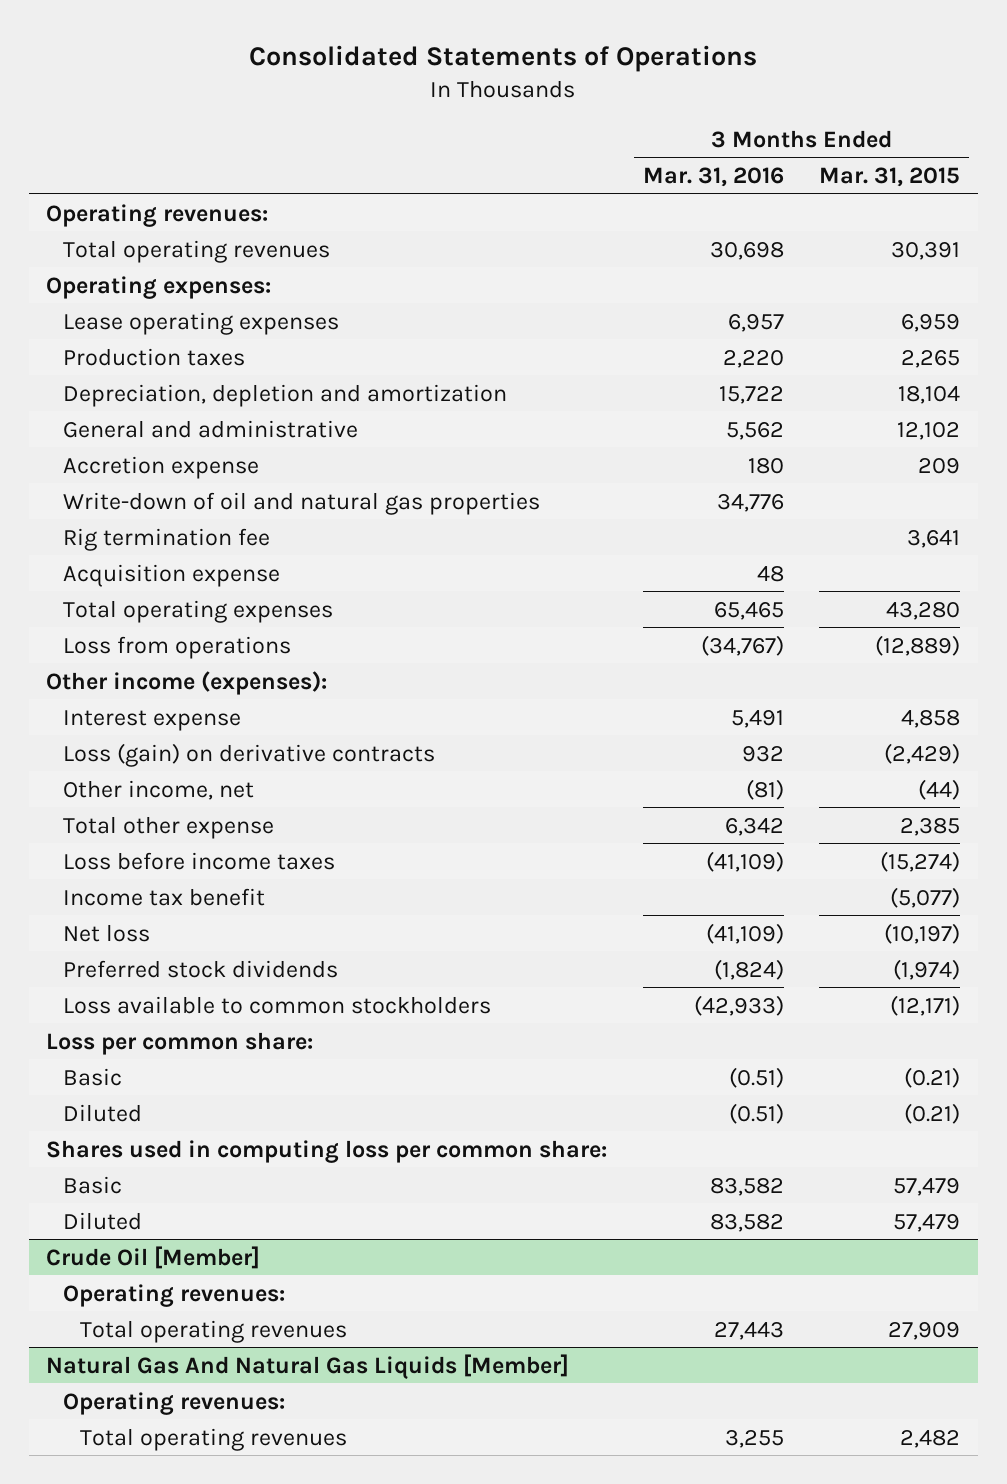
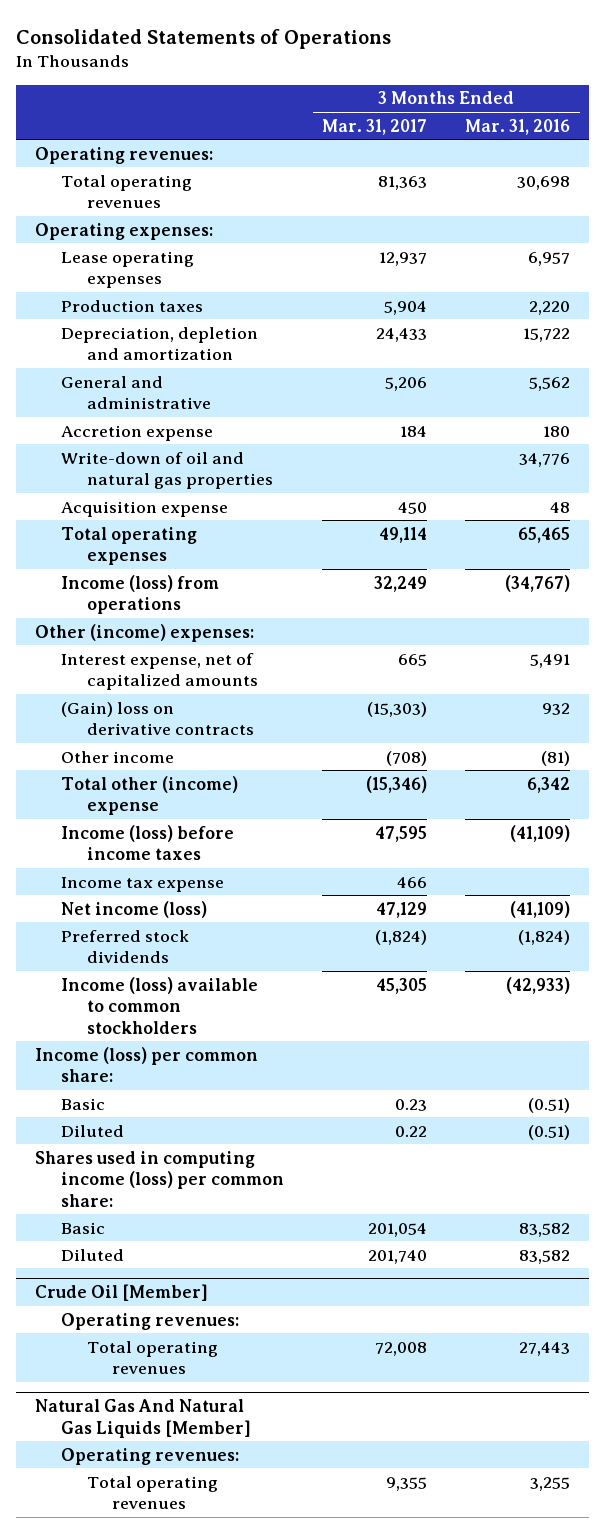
[819,166,961,187] Mar. 31, 2015 -> none
none -> [322,118,428,135] Mar. 31, 2017
[63,527,271,551] Rig termination fee -> none
[63,635,292,659] Loss from operations -> [61,574,220,615] Income (loss) from operations
[46,670,328,695] Other income (expenses): -> [35,623,255,642] Other (income) expenses:
[63,709,242,731] Interest expense -> [61,652,258,691] Interest expense, net of capitalized amounts
[63,742,436,767] Loss (gain) on derivative contracts -> [61,701,254,736] (Gain) loss on derivative contracts
[63,779,255,800] Other income, net -> [61,750,175,763] Other income
[63,815,275,839] Total other expense -> [61,775,239,816] Total other (income) expense
[63,851,336,870] Loss before income taxes -> [61,824,235,861] Income (loss) before income taxes
[63,887,266,906] Income tax benefit -> [61,876,225,892] Income tax expense
[63,923,151,942] Net loss -> [61,900,208,918] Net income (loss)
[63,995,492,1014] Loss available to common stockholders -> [61,976,259,1034] Income (loss) available to common stockholders
[46,1031,314,1055] Loss per common share: -> [35,1046,259,1083] Income (loss) per common share:
[46,1139,608,1163] Shares used in computing loss per common share: -> [35,1150,285,1207] Shares used in computing income (loss) per common share:

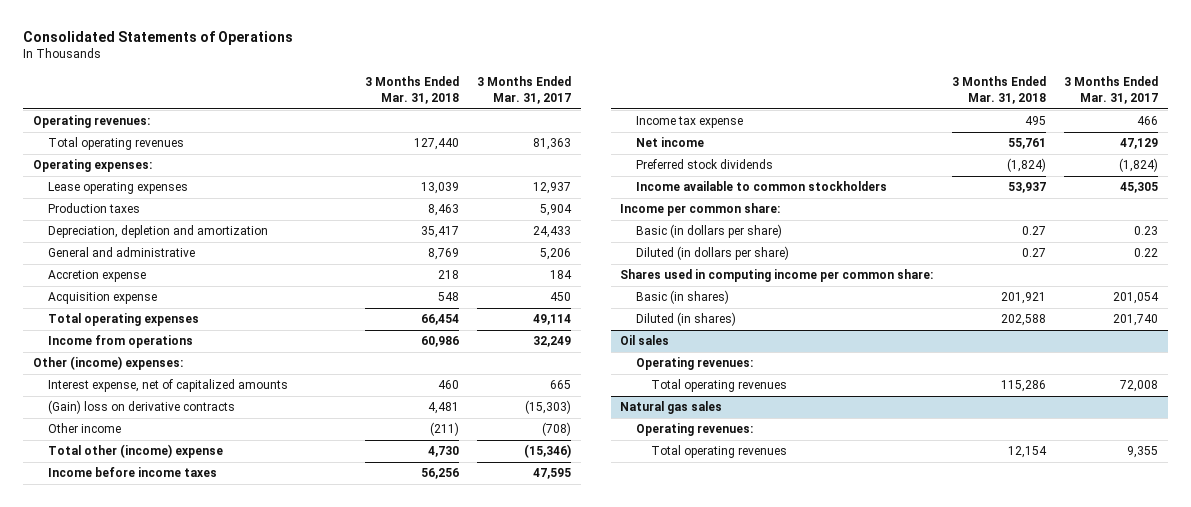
[465,118,571,135] Mar. 31, 2016 -> none
none -> [364,75,459,104] 3 Months Ended Mar. 31, 2018
[61,451,273,490] Write-down of oil and natural gas properties -> none
[61,574,220,615] Income (loss) from operations -> [48,335,194,349] Income from operations
[61,824,235,861] Income (loss) before income taxes -> [48,467,218,478] Income before income taxes
[61,900,208,918] Net income (loss) -> [635,137,704,148] Net income
[61,976,259,1034] Income (loss) available to common stockholders -> [635,181,887,192] Income available to common stockholders
[35,1046,259,1083] Income (loss) per common share: -> [619,203,780,217] Income per common share:
[61,1097,106,1110] Basic -> [635,224,782,239] Basic (in dollars per share)
[61,1124,125,1137] Diluted -> [635,246,789,261] Diluted (in dollars per share)
[35,1150,285,1207] Shares used in computing income (loss) per common share: -> [619,269,933,283] Shares used in computing income per common share:
[61,1221,106,1234] Basic -> [635,290,729,305] Basic (in shares)
[61,1248,125,1261] Diluted -> [635,312,736,327] Diluted (in shares)
[35,1284,209,1302] Crude Oil [Member] -> [619,335,669,346] Oil sales
[35,1399,252,1438] Natural Gas And Natural Gas Liquids [Member] -> [619,401,722,415] Natural gas sales

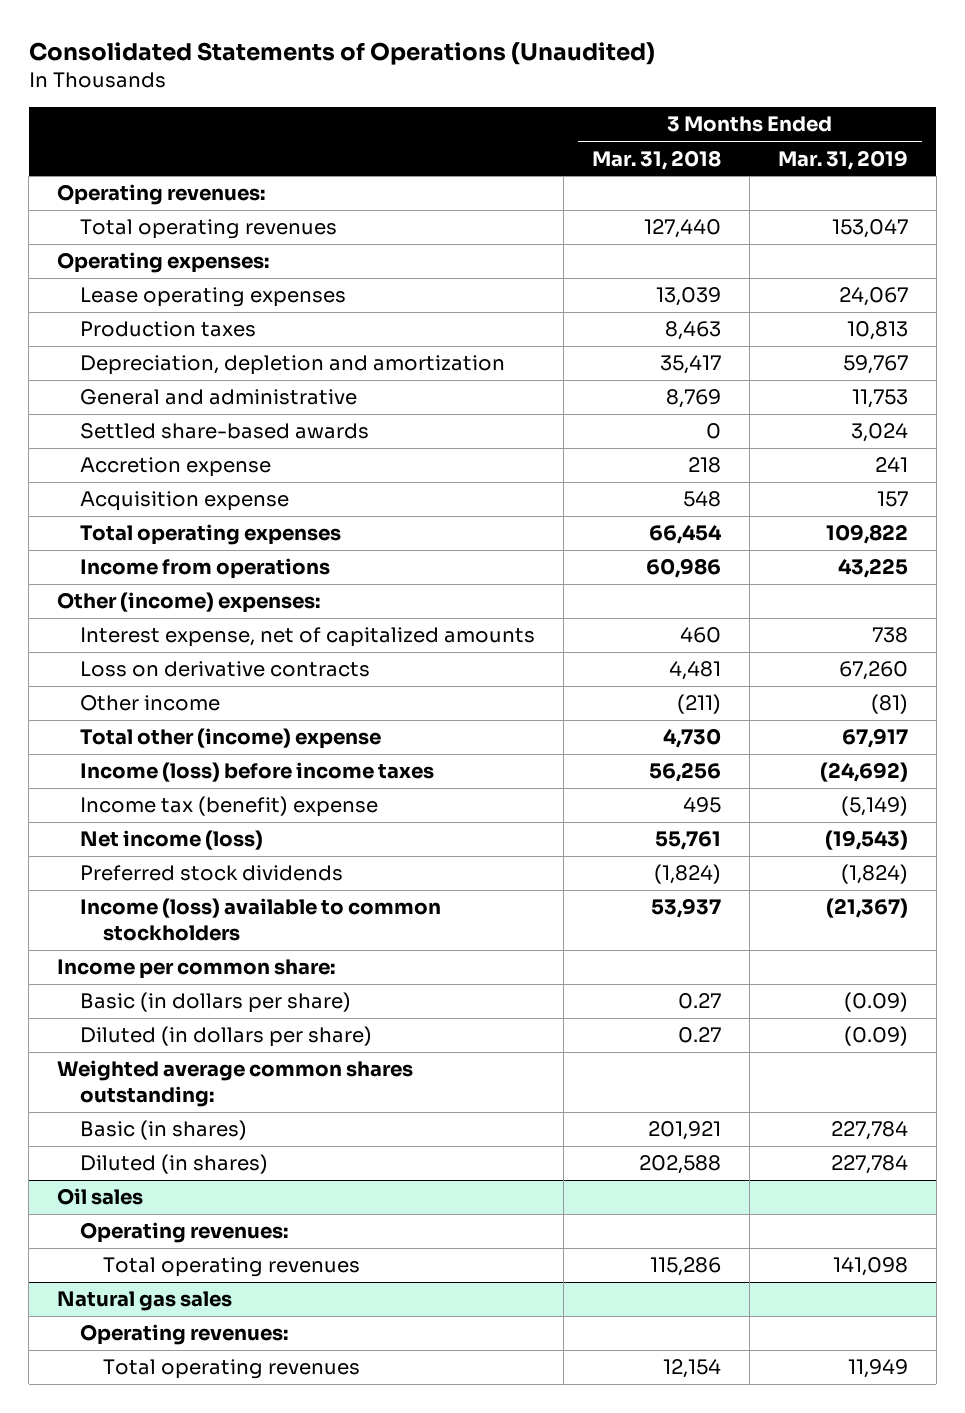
[23,31,294,46] Consolidated Statements of Operations -> [28,41,655,65] Consolidated Statements of Operations (Unaudited)
[477,75,572,104] 3 Months Ended Mar. 31, 2017 -> none
none -> [777,149,908,170] Mar. 31, 2019
none -> [79,423,369,440] Settled share-based awards
[48,400,236,415] (Gain) loss on derivative contracts -> [79,661,370,678] Loss on derivative contracts
[48,467,218,478] Income before income taxes -> [79,762,434,783] Income (loss) before income taxes
[635,116,743,129] Income tax expense -> [79,796,378,818] Income tax (benefit) expense
[635,137,704,148] Net income -> [79,830,263,851] Net income (loss)
[635,181,887,192] Income available to common stockholders -> [79,898,441,942] Income (loss) available to common stockholders
[619,269,933,283] Shares used in computing income per common share: -> [57,1060,414,1108] Weighted average common shares outstanding:

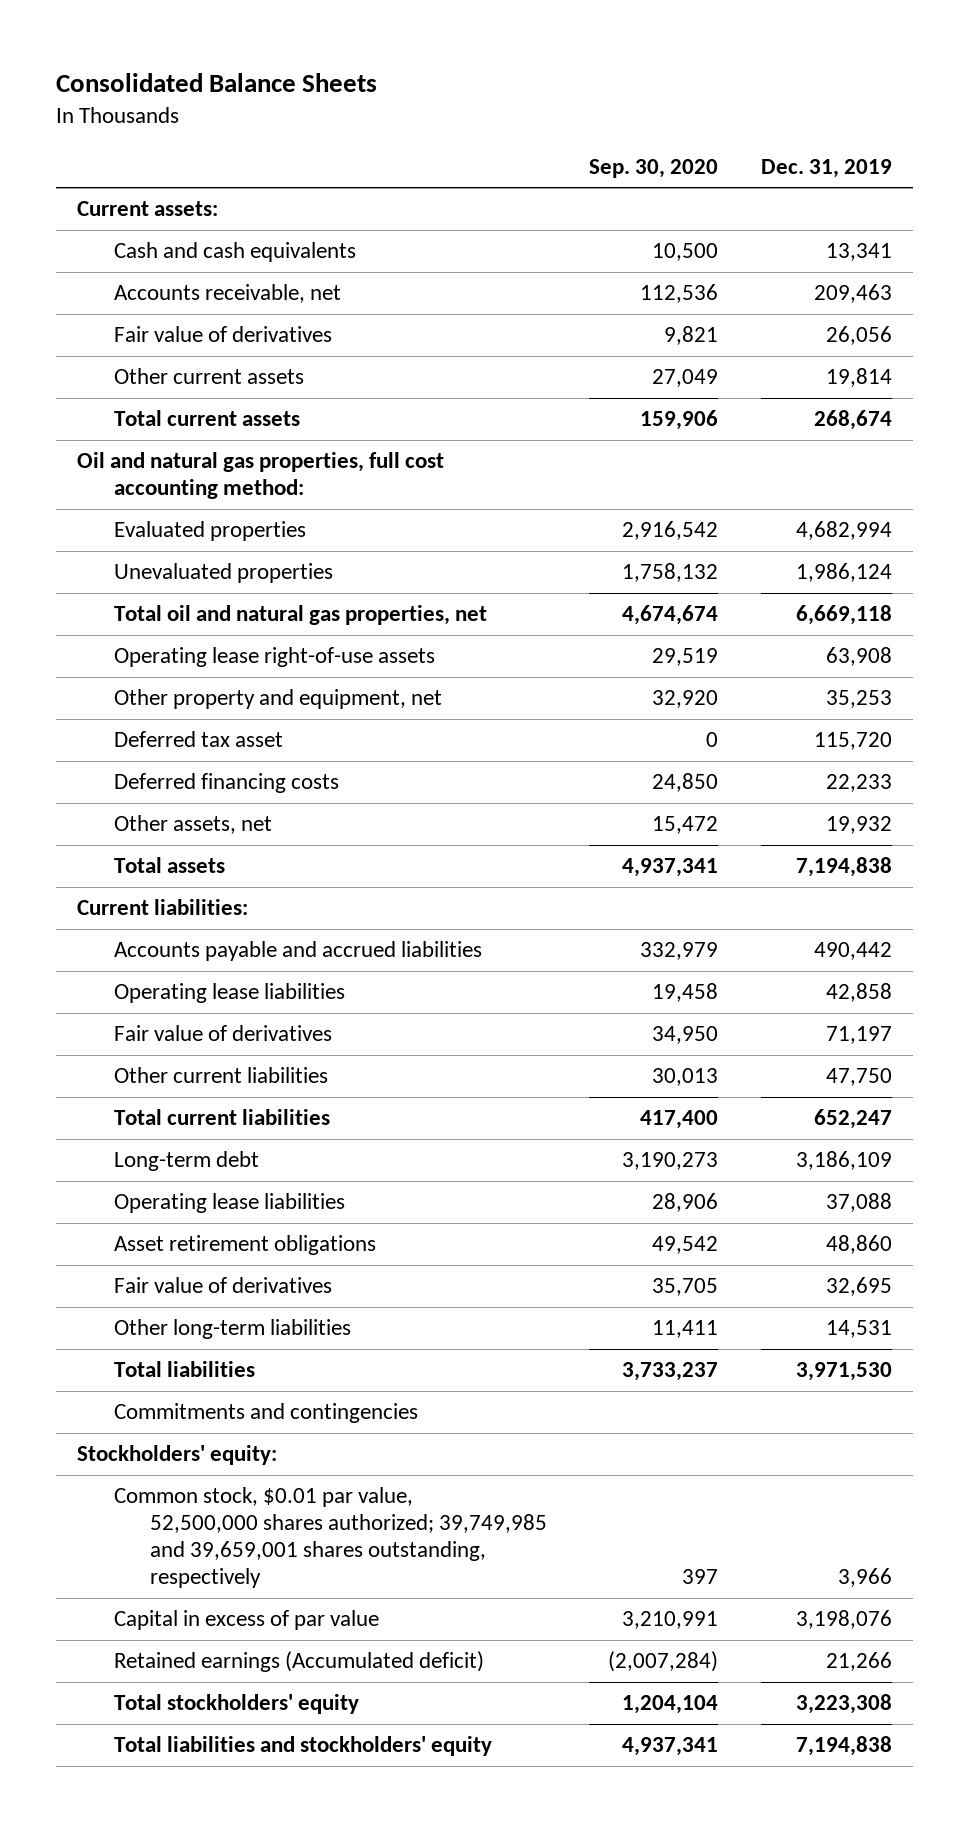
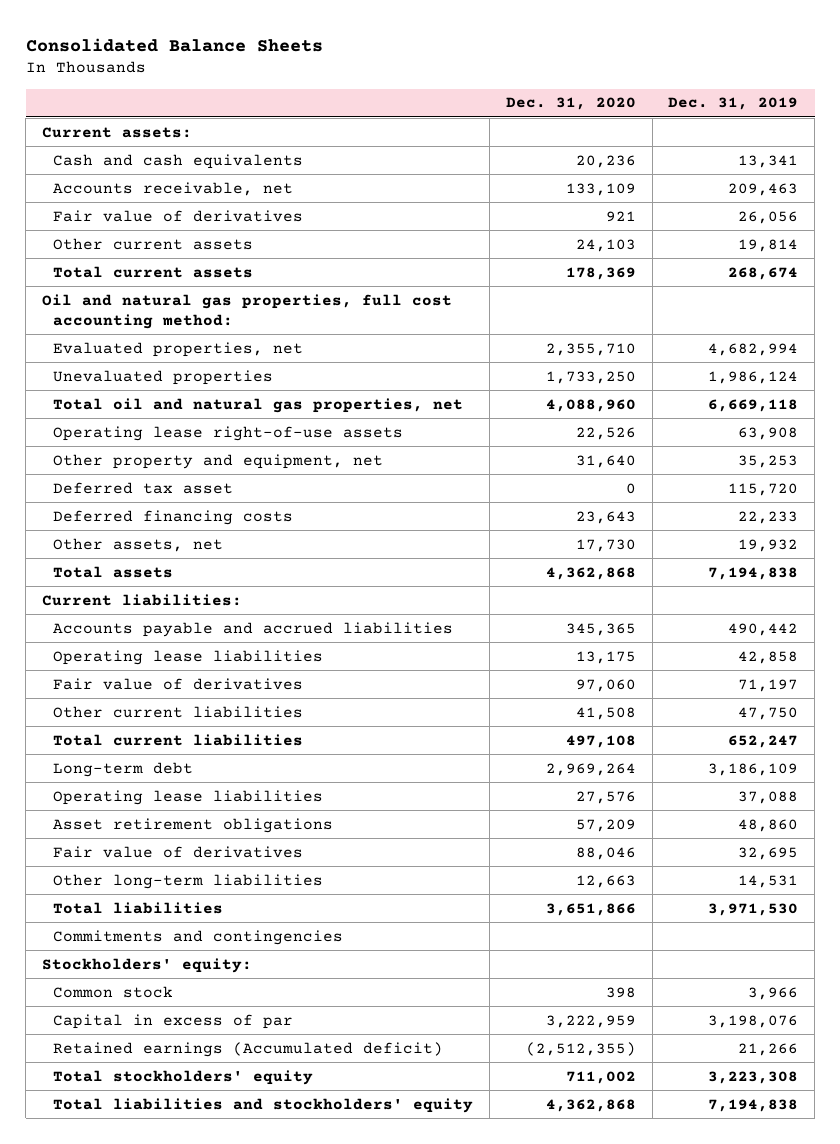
[589,158,719,178] Sep. 30, 2020 -> none
none -> [505,97,636,111] Dec. 31, 2020
[113,521,306,542] Evaluated properties -> [53,341,304,357] Evaluated properties, net
[113,1487,548,1589] Common stock, $0.01 par value, 52,500,000 shares authorized; 39,749,985 and 39,659,001 shares outstanding, respectively -> [53,985,174,998] Common stock
[113,1610,379,1631] Capital in excess of par value -> [53,1013,294,1029] Capital in excess of par

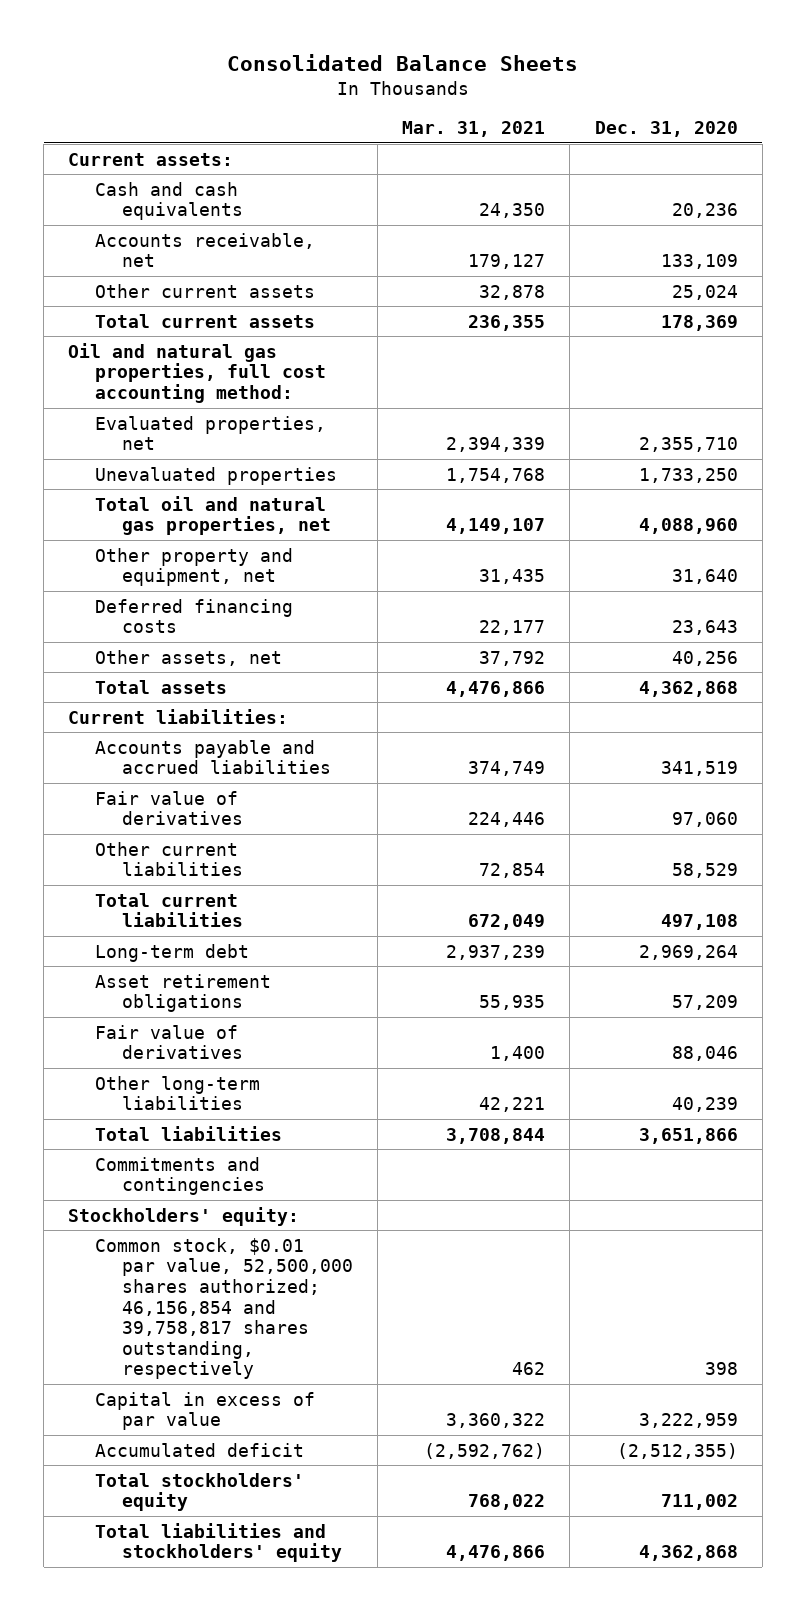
[668,97,799,111] Dec. 31, 2019 -> none
none -> [402,121,546,138] Mar. 31, 2021
[53,209,304,222] Fair value of derivatives -> none
[575,238,636,252] 24,103 -> [671,284,738,300] 25,024
[53,425,404,441] Operating lease right-of-use assets -> none
[53,481,234,494] Deferred tax asset -> none
[575,538,636,552] 17,730 -> [671,650,738,666] 40,256
[53,649,324,665] Operating lease liabilities -> none
[565,622,636,636] 345,365 -> [660,761,738,777] 341,519
[575,706,636,720] 41,508 -> [671,863,738,879] 58,529
[53,789,324,805] Operating lease liabilities -> none
[575,874,636,888] 12,663 -> [671,1097,738,1113] 40,239
[53,985,174,998] Common stock -> [95,1237,354,1380] Common stock, $0.01 par value, 52,500,000 shares authorized; 46,156,854 and 39,758,817 shares outstanding, respectively
[53,1013,294,1029] Capital in excess of par -> [95,1391,316,1431] Capital in excess of par value
[53,1041,444,1057] Retained earnings (Accumulated deficit) -> [95,1442,305,1457] Accumulated deficit

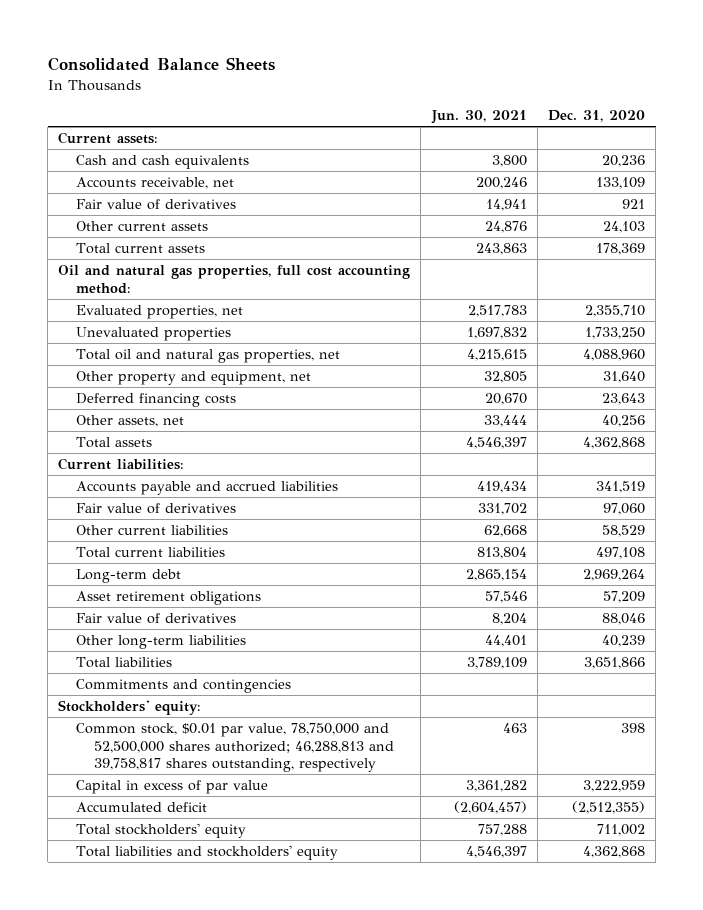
[402,121,546,138] Mar. 31, 2021 -> none
none -> [430,110,527,125] Jun. 30, 2021
none -> [76,198,237,210] Fair value of derivatives
[671,284,738,300] 25,024 -> [602,220,645,233] 24,103
[95,1237,354,1380] Common stock, $0.01 par value, 52,500,000 shares authorized; 46,156,854 and 39,758,817 shares outstanding, respectively -> [76,722,395,773] Common stock, $0.01 par value, 78,750,000 and 52,500,000 shares authorized; 46,288,813 and 39,758,817 shares outstanding, respectively

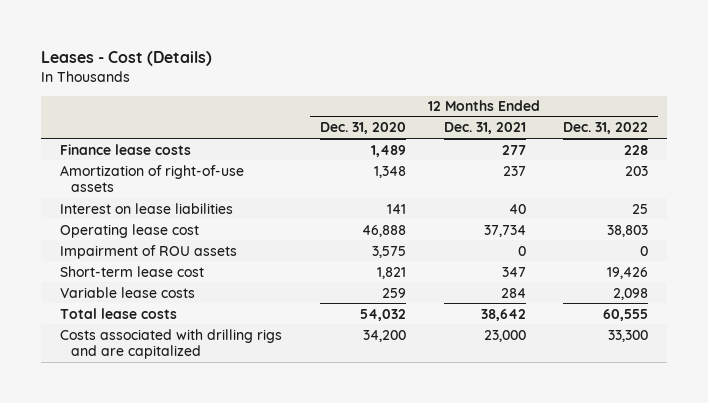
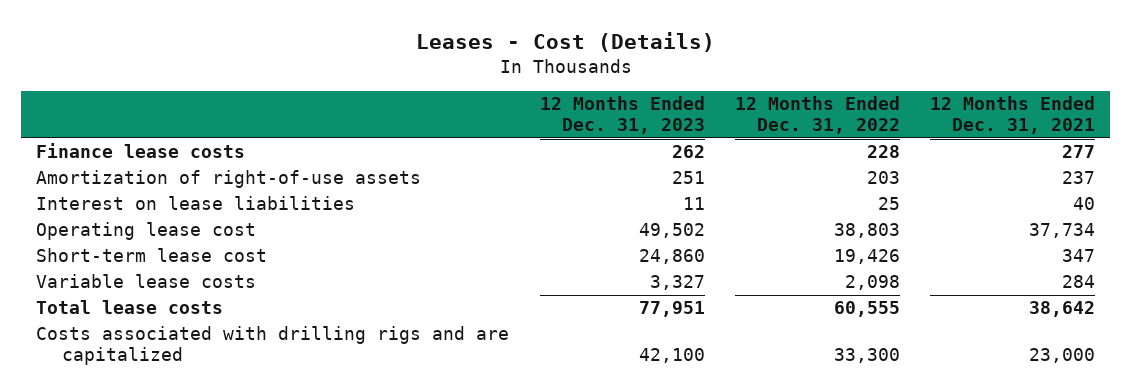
[319,122,406,135] Dec. 31, 2020 -> none
none -> [539,96,705,135] 12 Months Ended Dec. 31, 2023
[60,244,238,259] Impairment of ROU assets -> none

